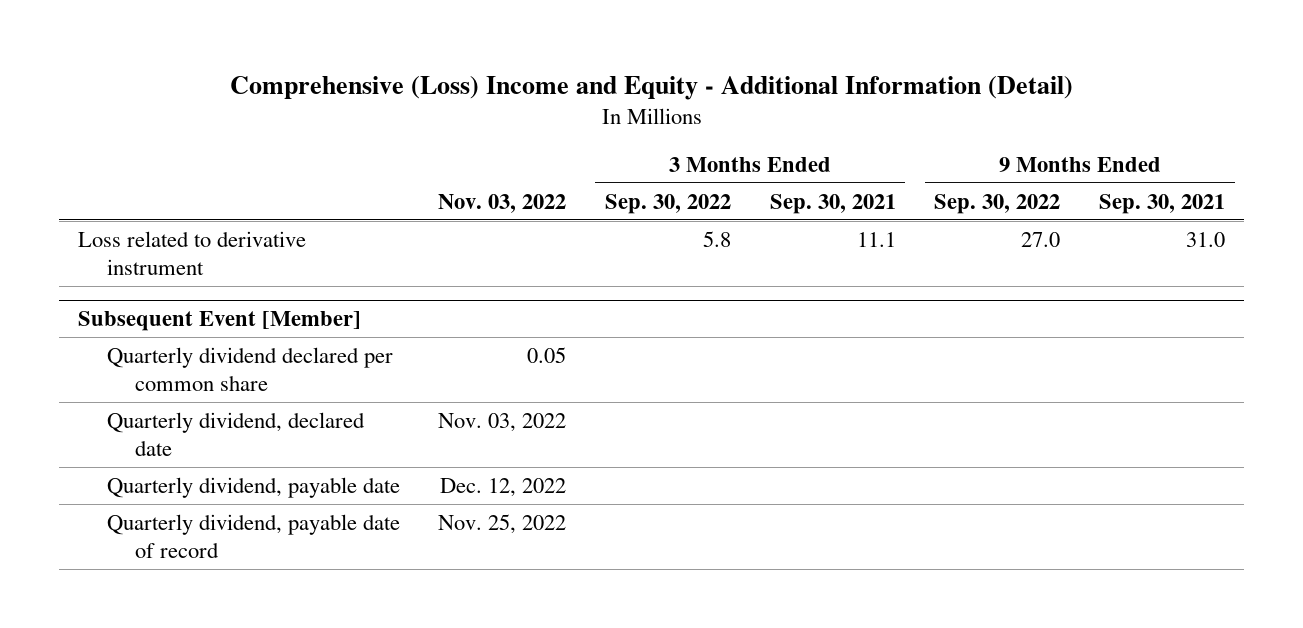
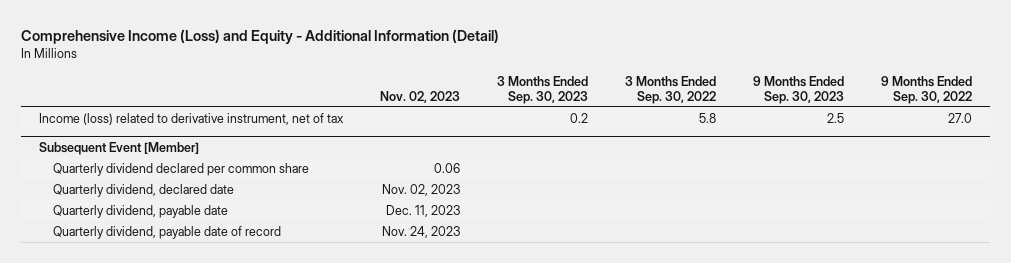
[229,75,1073,100] Comprehensive (Loss) Income and Equity - Additional Information (Detail) -> [20,28,499,44] Comprehensive Income (Loss) and Equity - Additional Information (Detail)
[438,193,567,213] Nov. 03, 2022 -> none
[769,193,896,214] Sep. 30, 2021 -> none
[1098,193,1225,214] Sep. 30, 2021 -> none
none -> [380,90,461,103] Nov. 02, 2023
none -> [497,75,589,104] 3 Months Ended Sep. 30, 2023
none -> [752,75,844,104] 9 Months Ended Sep. 30, 2023
[78,230,307,276] Loss related to derivative instrument -> [39,113,345,126] Income (loss) related to derivative instrument, net of tax

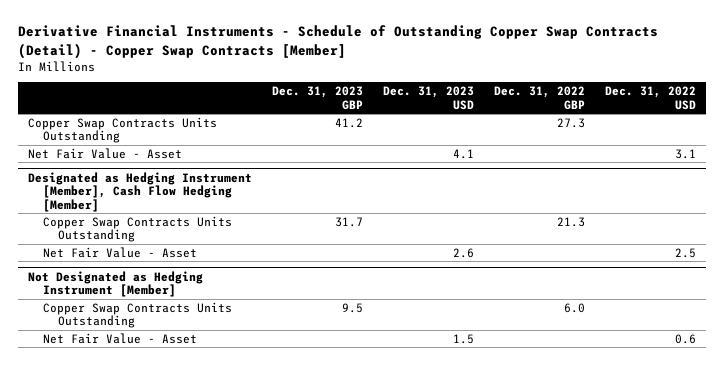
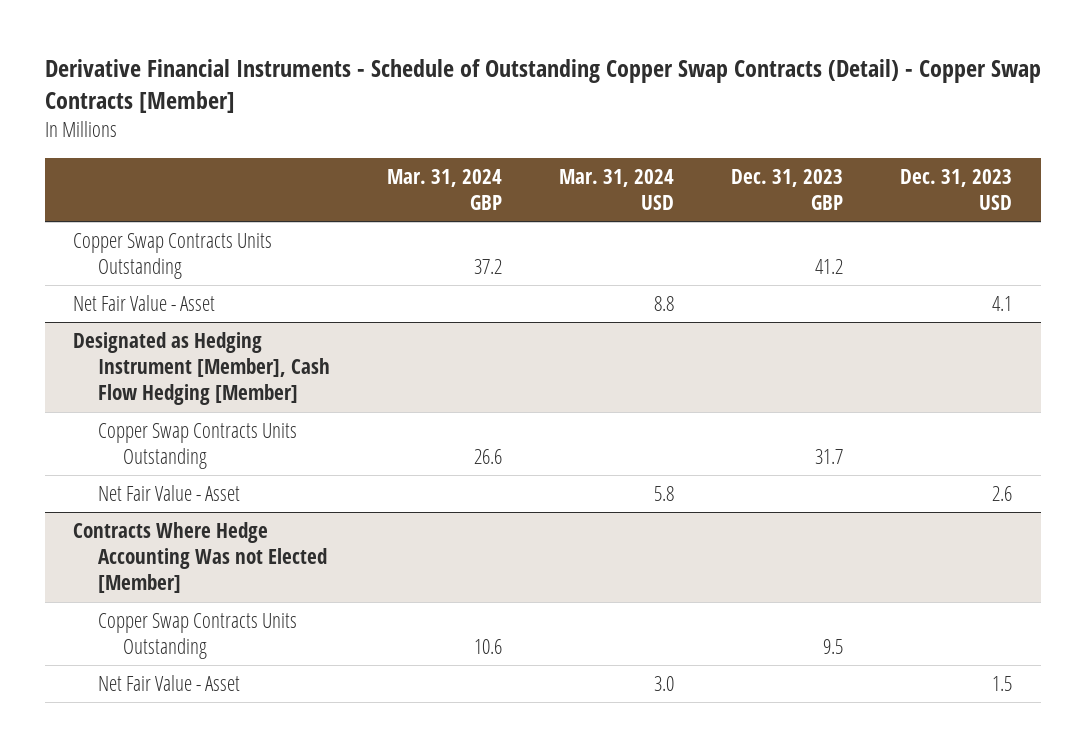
[494,86,586,110] Dec. 31, 2022 GBP -> none
[605,86,697,110] Dec. 31, 2022 USD -> none
none -> [387,169,503,211] Mar. 31, 2024 GBP
none -> [559,169,675,211] Mar. 31, 2024 USD
[28,270,204,298] Not Designated as Hedging Instrument [Member] -> [73,521,327,594] Contracts Where Hedge Accounting Was not Elected [Member]

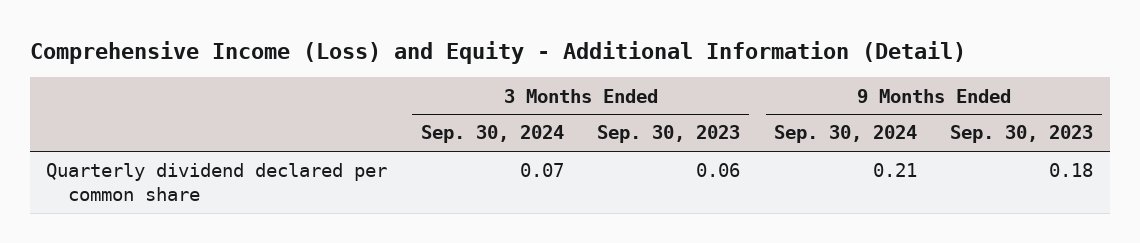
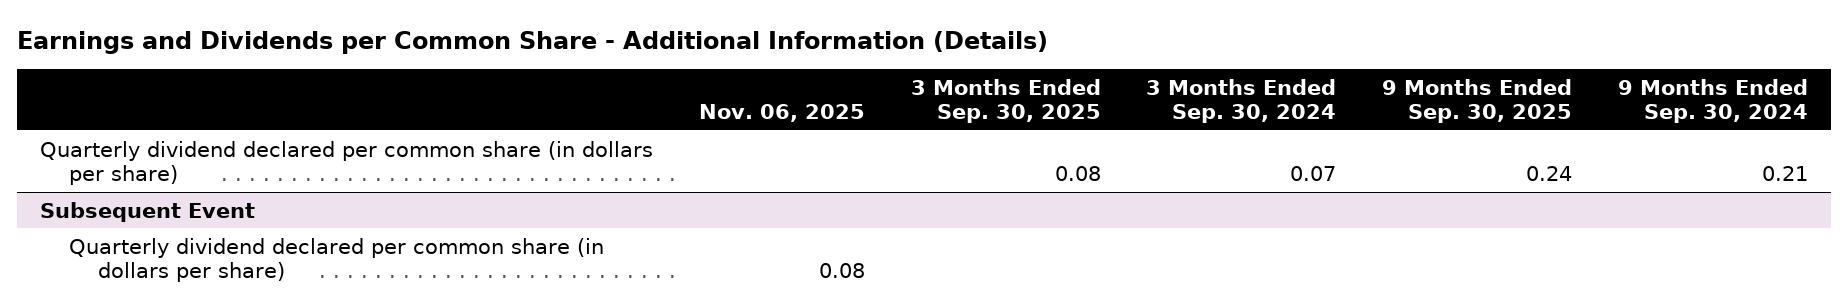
[29,40,966,64] Comprehensive Income (Loss) and Equity - Additional Information (Detail) -> [16,30,1048,54] Earnings and Dividends per Common Share - Additional Information (Details)
[597,125,741,144] Sep. 30, 2023 -> none
[950,125,1094,144] Sep. 30, 2023 -> none
none -> [698,104,865,123] Nov. 06, 2025
none -> [910,78,1101,124] 3 Months Ended Sep. 30, 2025
none -> [1382,78,1573,124] 9 Months Ended Sep. 30, 2025
[46,163,388,202] Quarterly dividend declared per common share -> [39,140,653,186] Quarterly dividend declared per common share (in dollars per share)
none -> [39,201,255,222] Subsequent Event
none -> [68,237,604,283] Quarterly dividend declared per common share (in dollars per share)

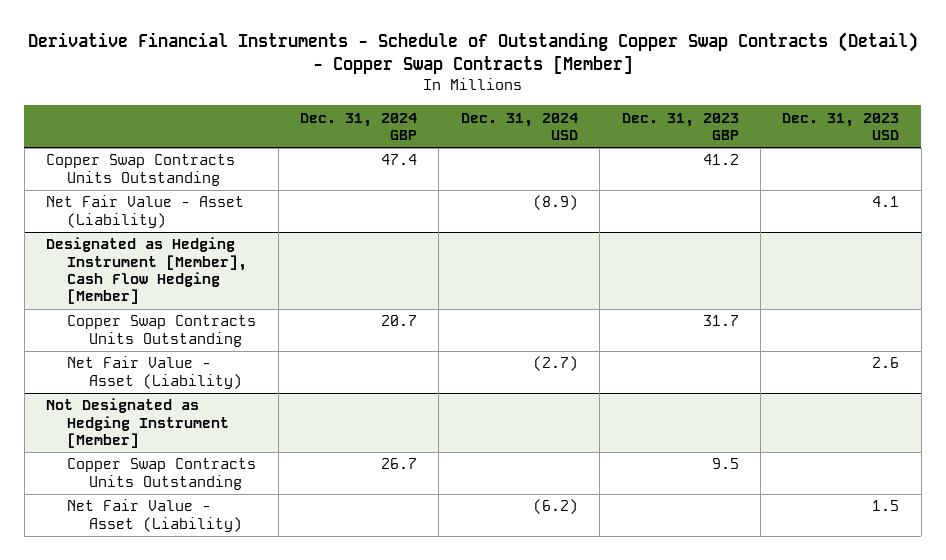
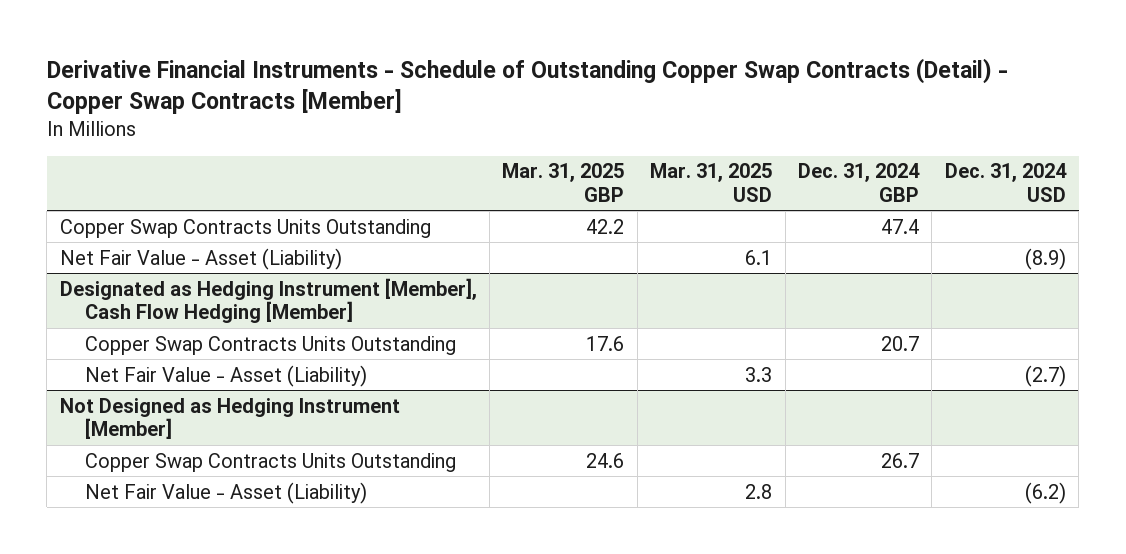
[621,112,739,141] Dec. 31, 2023 GBP -> none
[782,112,900,141] Dec. 31, 2023 USD -> none
none -> [502,163,625,202] Mar. 31, 2025 GBP
none -> [650,163,773,202] Mar. 31, 2025 USD
[46,398,230,449] Not Designated as Hedging Instrument [Member] -> [59,397,400,440] Not Designed as Hedging Instrument [Member]

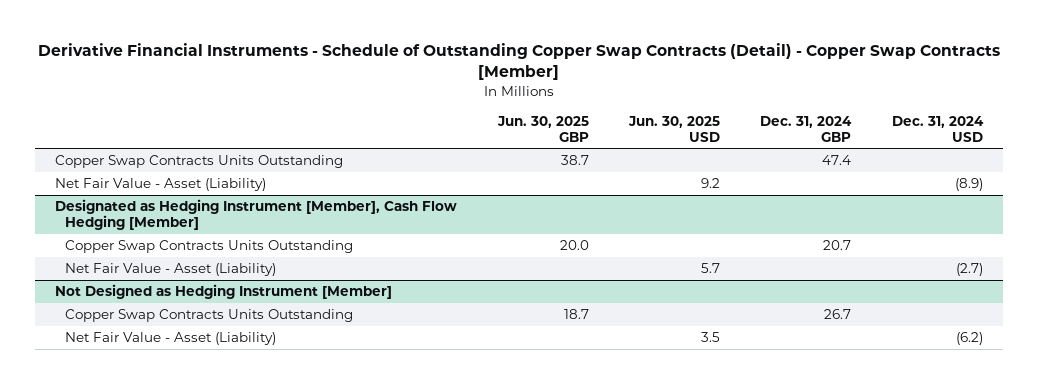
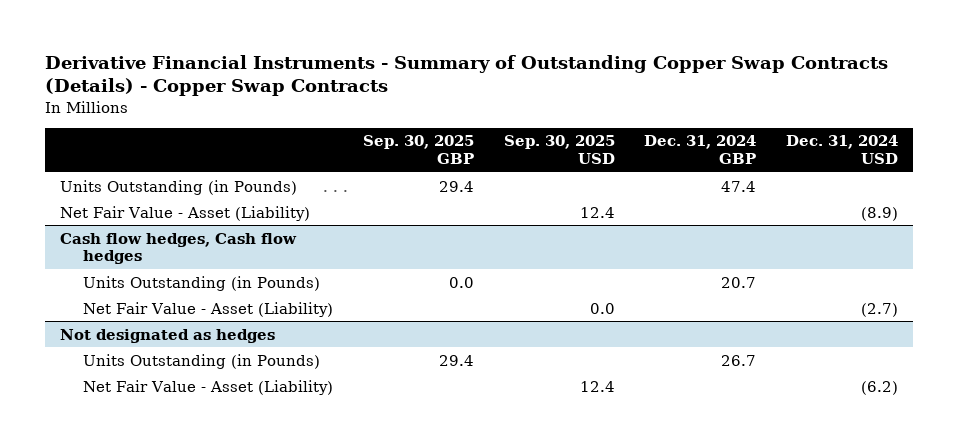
[37,43,1000,81] Derivative Financial Instruments - Schedule of Outstanding Copper Swap Contracts (Detail) - Copper Swap Contracts [Member] -> [45,54,889,97] Derivative Financial Instruments - Summary of Outstanding Copper Swap Contracts (Details) - Copper Swap Contracts
[496,115,589,142] Jun. 30, 2025 GBP -> none
[627,115,720,142] Jun. 30, 2025 USD -> none
none -> [362,135,474,165] Sep. 30, 2025 GBP
none -> [503,135,615,165] Sep. 30, 2025 USD
[55,155,344,169] Copper Swap Contracts Units Outstanding -> [60,179,298,195] Units Outstanding (in Pounds)
[55,199,458,231] Designated as Hedging Instrument [Member], Cash Flow Hedging [Member] -> [60,232,298,265] Cash flow hedges, Cash flow hedges
[64,240,353,254] Copper Swap Contracts Units Outstanding -> [82,275,320,291] Units Outstanding (in Pounds)
[55,284,393,300] Not Designed as Hedging Instrument [Member] -> [60,328,276,343] Not designated as hedges
[64,309,353,323] Copper Swap Contracts Units Outstanding -> [82,353,320,369] Units Outstanding (in Pounds)

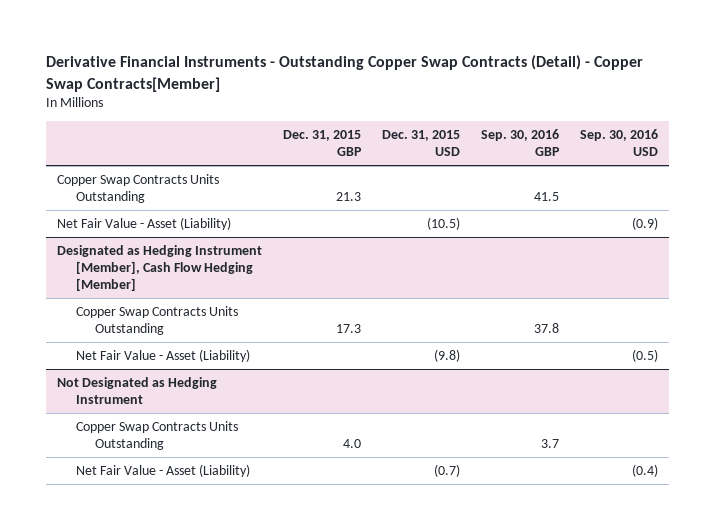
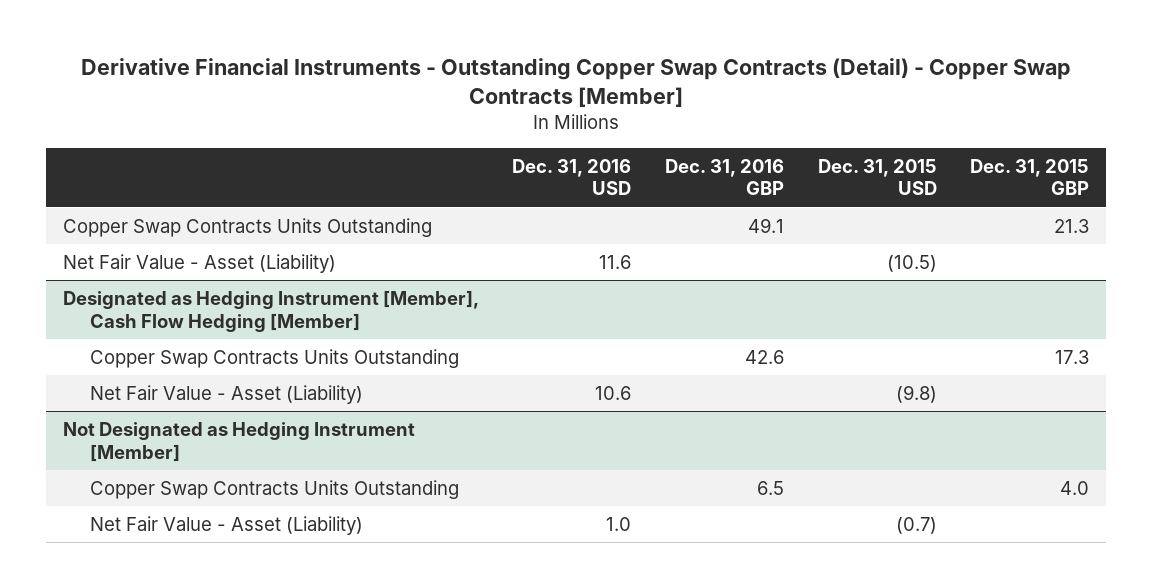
[45,55,643,92] Derivative Financial Instruments - Outstanding Copper Swap Contracts (Detail) - Copper Swap Contracts[Member] -> [81,58,1072,107] Derivative Financial Instruments - Outstanding Copper Swap Contracts (Detail) - Copper Swap Contracts [Member]
[481,129,561,157] Sep. 30, 2016 GBP -> none
[580,129,659,157] Sep. 30, 2016 USD -> none
none -> [512,158,632,196] Dec. 31, 2016 USD
none -> [665,158,785,196] Dec. 31, 2016 GBP
[56,376,217,405] Not Designated as Hedging Instrument -> [62,422,415,462] Not Designated as Hedging Instrument [Member]

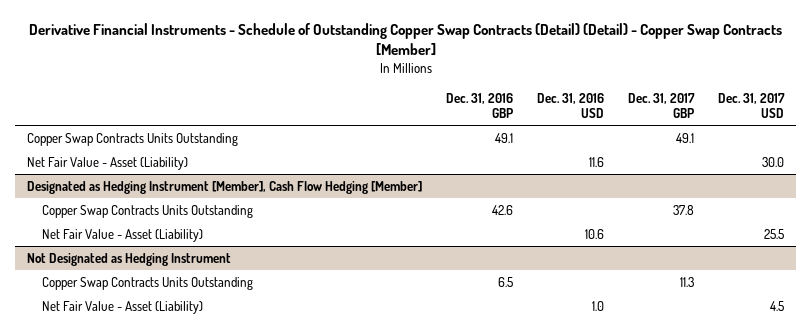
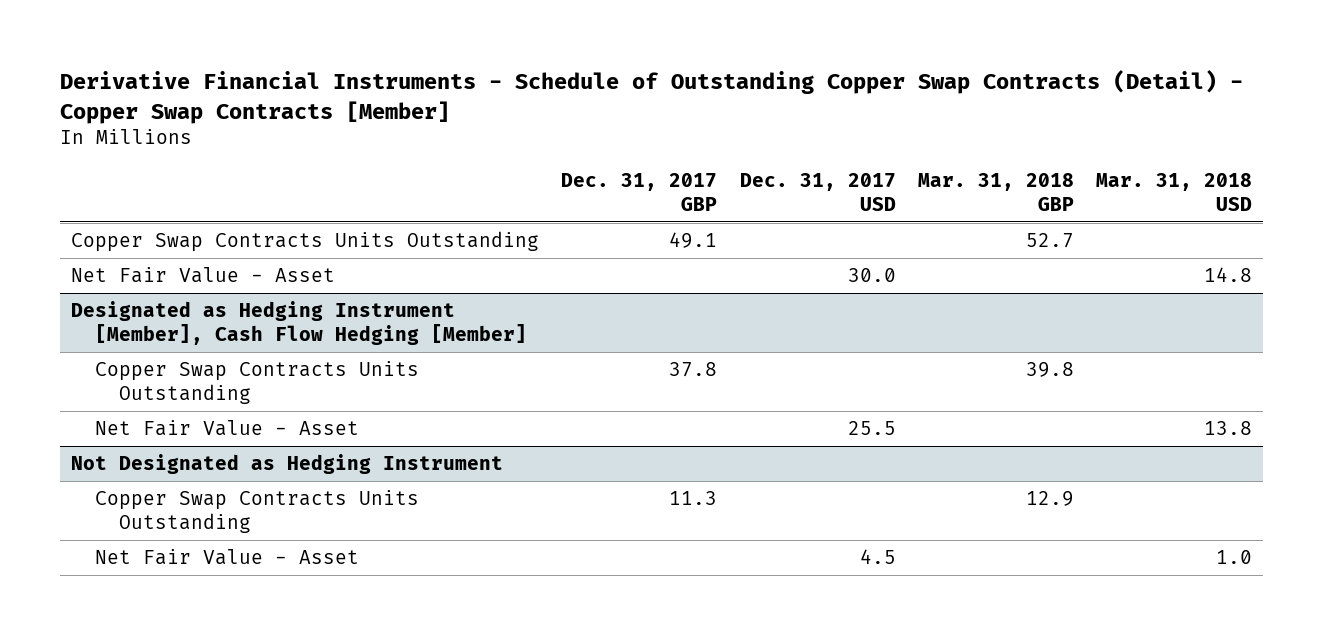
[28,22,782,56] Derivative Financial Instruments - Schedule of Outstanding Copper Swap Contracts (Detail) (Detail) - Copper Swap Contracts [Member] -> [59,70,1243,124] Derivative Financial Instruments - Schedule of Outstanding Copper Swap Contracts (Detail) - Copper Swap Contracts [Member]
[445,92,513,119] Dec. 31, 2016 GBP -> none
[537,92,605,119] Dec. 31, 2016 USD -> none
none -> [917,173,1074,211] Mar. 31, 2018 GBP
none -> [1096,173,1253,211] Mar. 31, 2018 USD
[26,156,188,170] Net Fair Value - Asset (Liability) -> [71,267,336,284] Net Fair Value - Asset
[42,228,204,242] Net Fair Value - Asset (Liability) -> [94,420,359,437] Net Fair Value - Asset
[42,300,204,314] Net Fair Value - Asset (Liability) -> [94,549,359,566] Net Fair Value - Asset

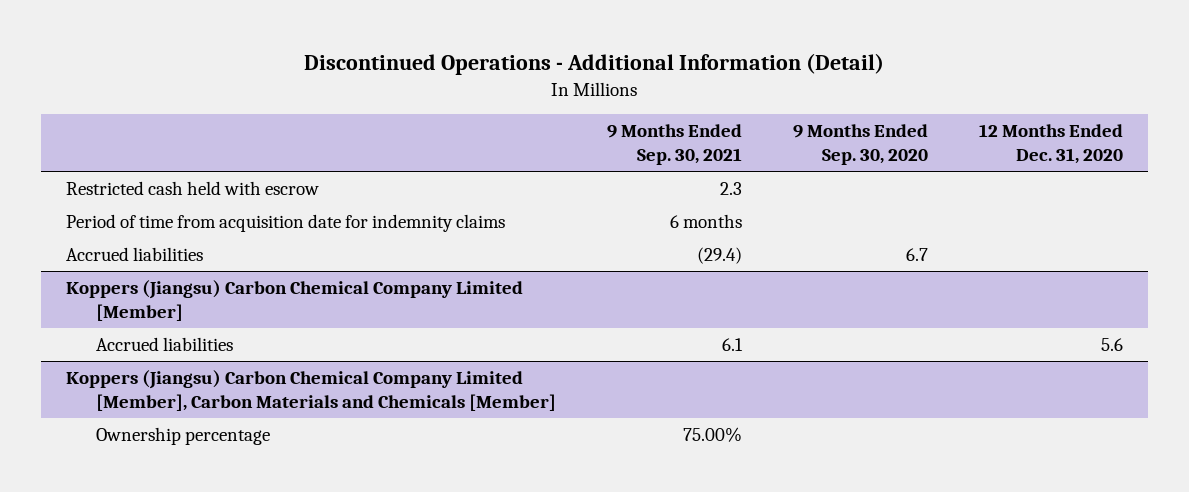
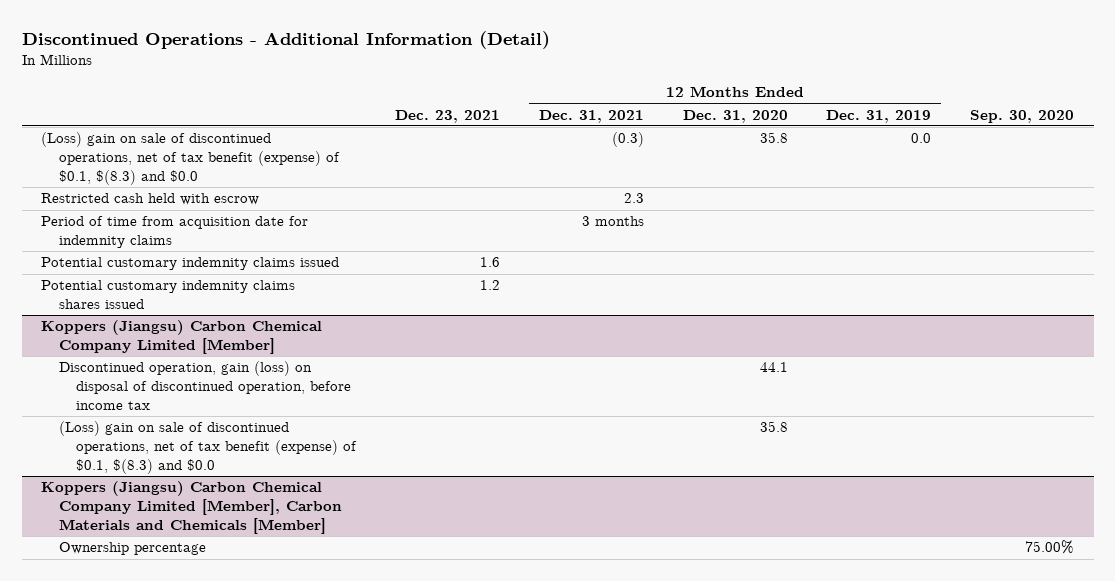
[606,124,742,166] 9 Months Ended Sep. 30, 2021 -> none
[792,124,928,166] 9 Months Ended Sep. 30, 2020 -> none
none -> [395,109,501,123] Dec. 23, 2021
none -> [538,109,644,123] Dec. 31, 2021
none -> [826,109,932,123] Dec. 31, 2019
none -> [970,109,1075,123] Sep. 30, 2020
none -> [41,132,340,185] (Loss) gain on sale of discontinued operations, net of tax benefit (expense) of $0.1, $(8.3) and $0.0
[66,246,204,261] Accrued liabilities -> none
none -> [41,257,340,271] Potential customary indemnity claims issued
none -> [41,280,296,309] Potential customary indemnity claims shares issued
[95,336,233,351] Accrued liabilities -> none
none -> [58,361,352,410] Discontinued operation, gain (loss) on disposal of discontinued operation, before income tax
none -> [58,421,358,474] (Loss) gain on sale of discontinued operations, net of tax benefit (expense) of $0.1, $(8.3) and $0.0

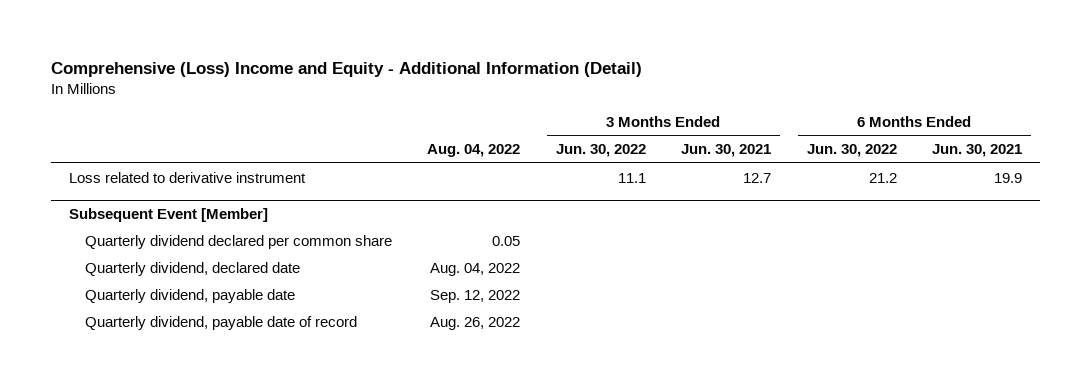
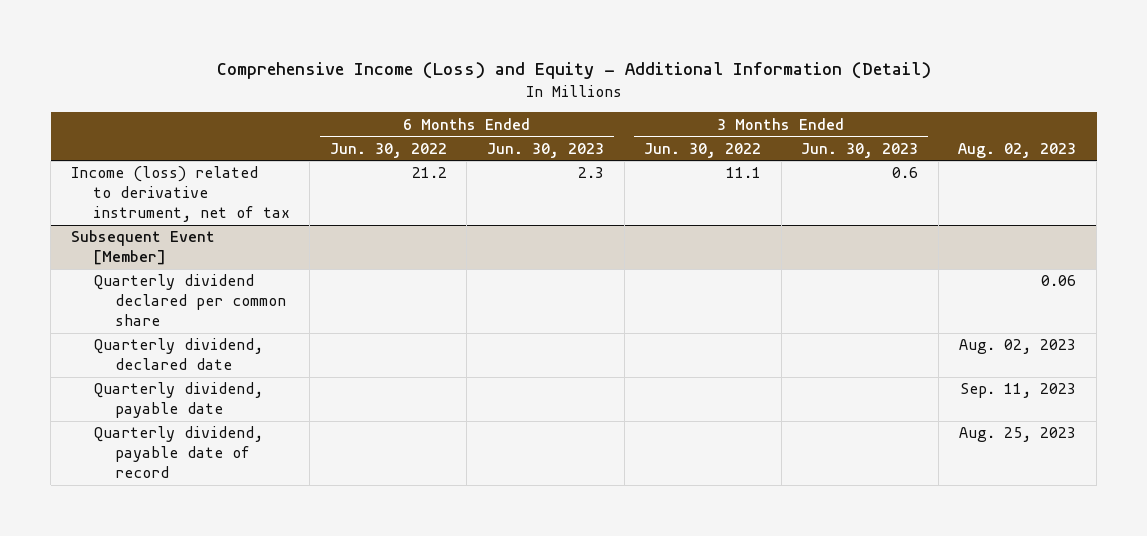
[51,62,643,78] Comprehensive (Loss) Income and Equity - Additional Information (Detail) -> [216,62,931,80] Comprehensive Income (Loss) and Equity - Additional Information (Detail)
[427,144,521,158] Aug. 04, 2022 -> none
[681,144,772,158] Jun. 30, 2021 -> none
[931,144,1022,158] Jun. 30, 2021 -> none
none -> [486,142,604,158] Jun. 30, 2023
none -> [801,142,919,158] Jun. 30, 2023
none -> [958,142,1077,158] Aug. 02, 2023
[68,171,306,183] Loss related to derivative instrument -> [70,166,290,223] Income (loss) related to derivative instrument, net of tax

